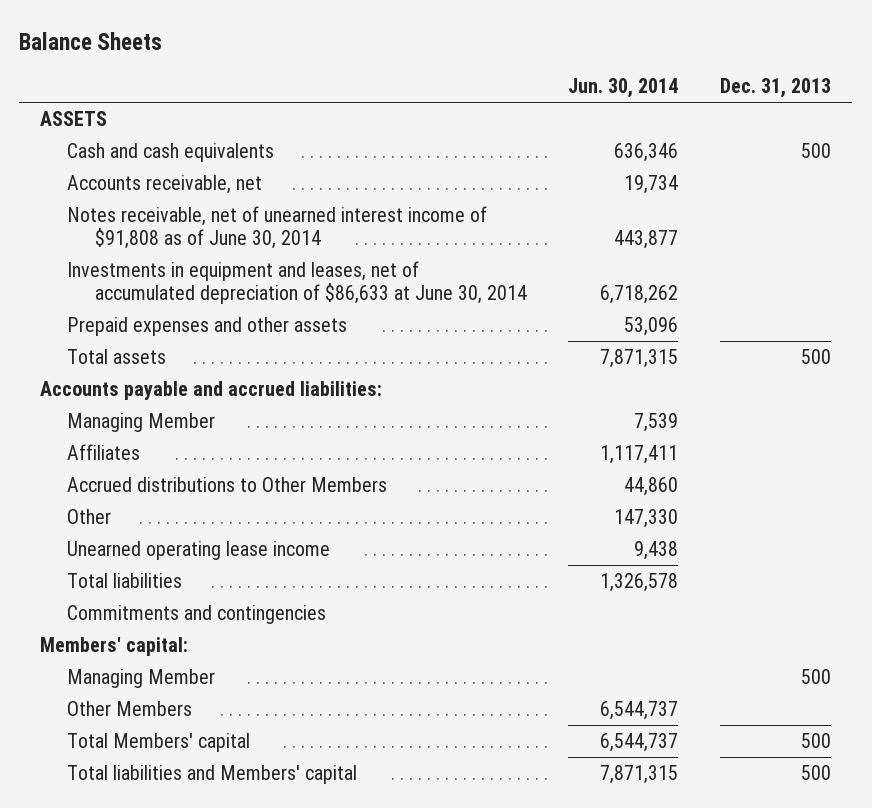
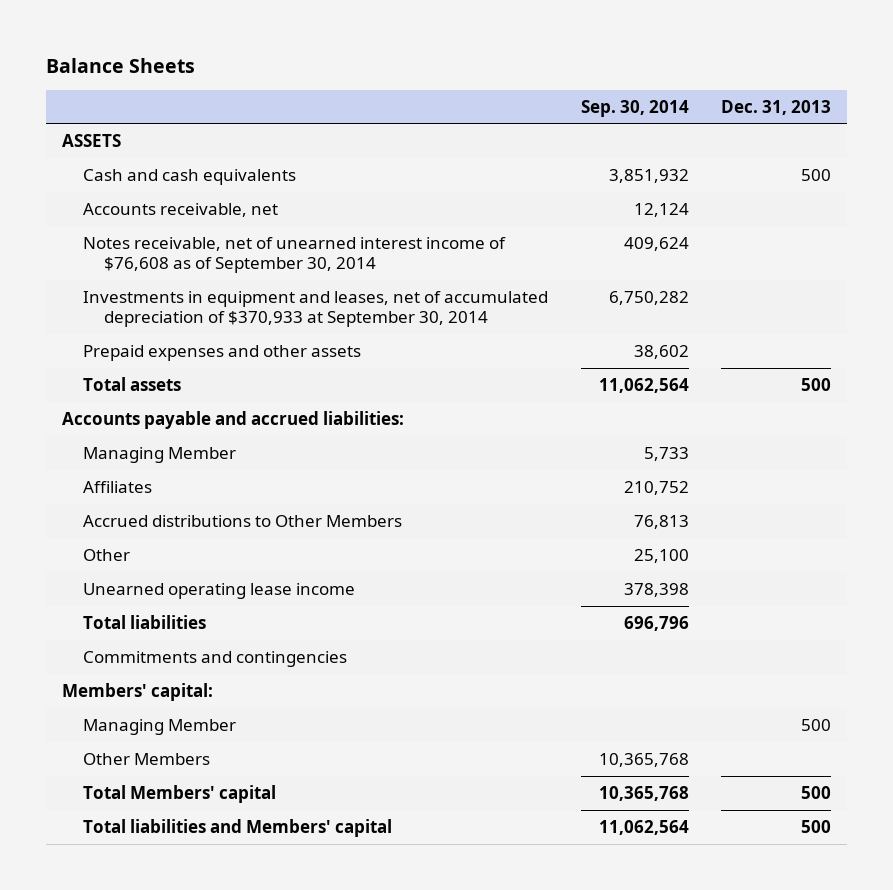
[568,78,679,99] Jun. 30, 2014 -> none
none -> [580,99,689,117] Sep. 30, 2014
[67,205,488,250] Notes receivable, net of unearned interest income of $91,808 as of June 30, 2014 -> [83,237,507,274] Notes receivable, net of unearned interest income of $76,608 as of September 30, 2014
[67,260,527,305] Investments in equipment and leases, net of accumulated depreciation of $86,633 at June 30, 2014 -> [83,291,549,328] Investments in equipment and leases, net of accumulated depreciation of $370,933 at September 30, 2014

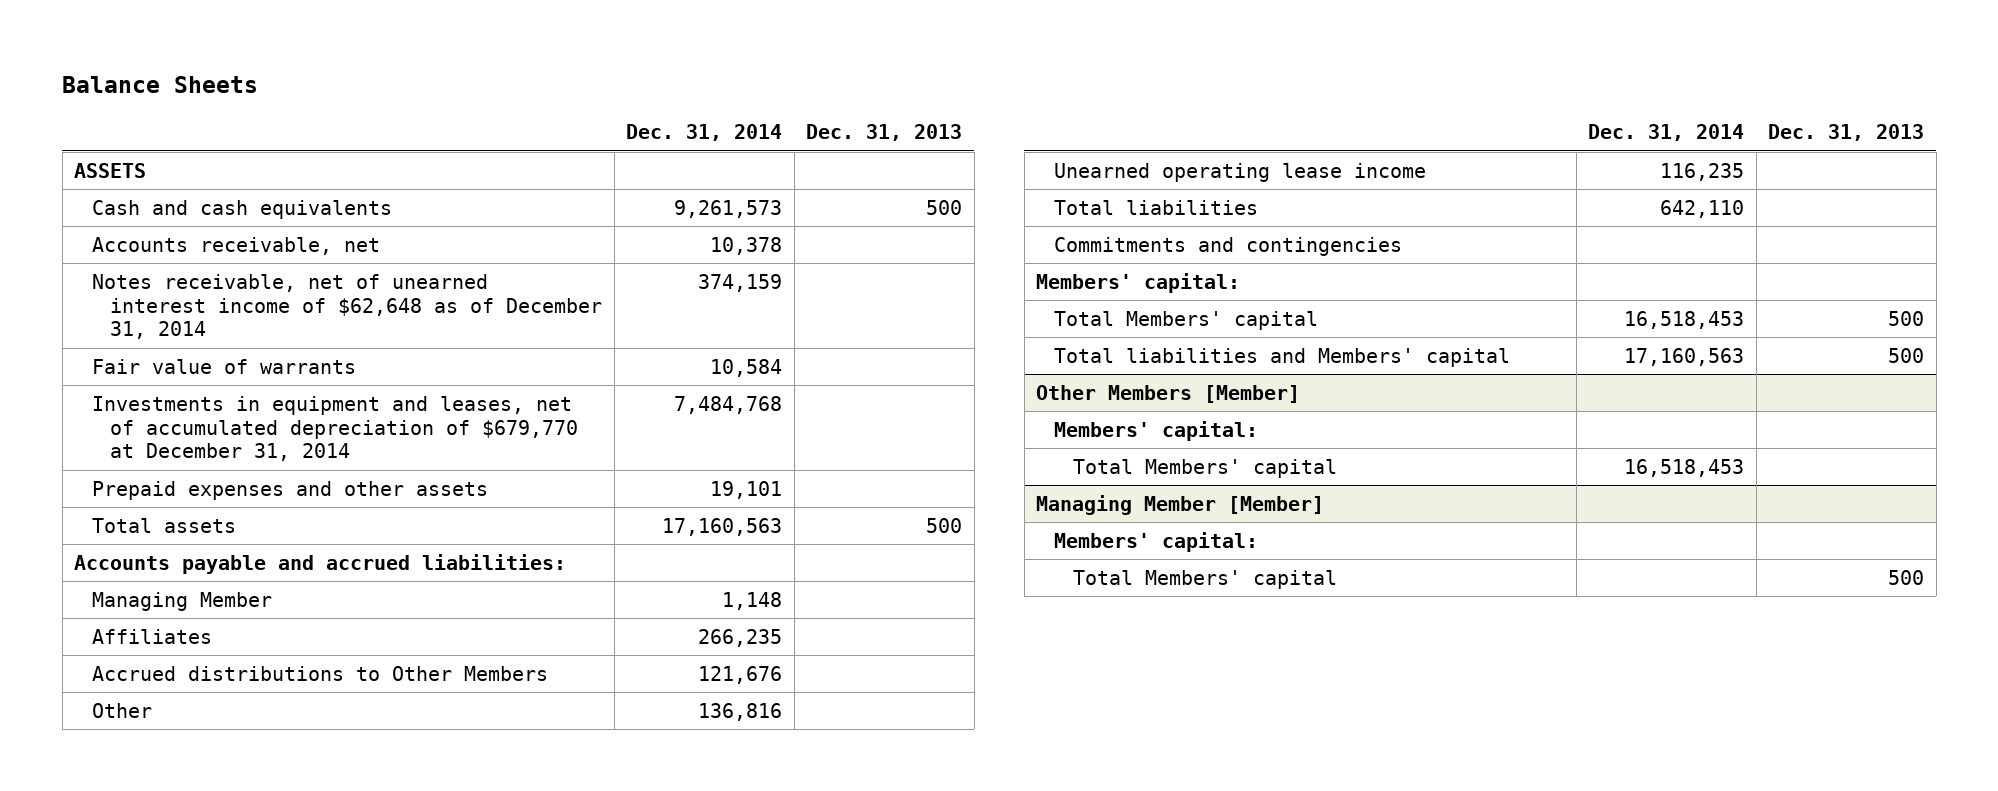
[580,99,689,117] Sep. 30, 2014 -> none
none -> [626,124,783,142] Dec. 31, 2014
[83,237,507,274] Notes receivable, net of unearned interest income of $76,608 as of September 30, 2014 -> [92,274,603,340] Notes receivable, net of unearned interest income of $62,648 as of December 31, 2014
none -> [92,359,357,375] Fair value of warrants
[83,291,549,328] Investments in equipment and leases, net of accumulated depreciation of $370,933 at September 30, 2014 -> [92,396,579,462] Investments in equipment and leases, net of accumulated depreciation of $679,770 at December 31, 2014
[83,719,237,736] Managing Member -> none
[83,753,211,766] Other Members -> none
none -> [1036,385,1301,404] Other Members [Member]
none -> [1054,421,1259,442] Members' capital:
none -> [1072,459,1337,479] Total Members' capital
none -> [1036,495,1325,516] Managing Member [Member]
none -> [1054,532,1259,553] Members' capital:
none -> [1072,570,1337,590] Total Members' capital

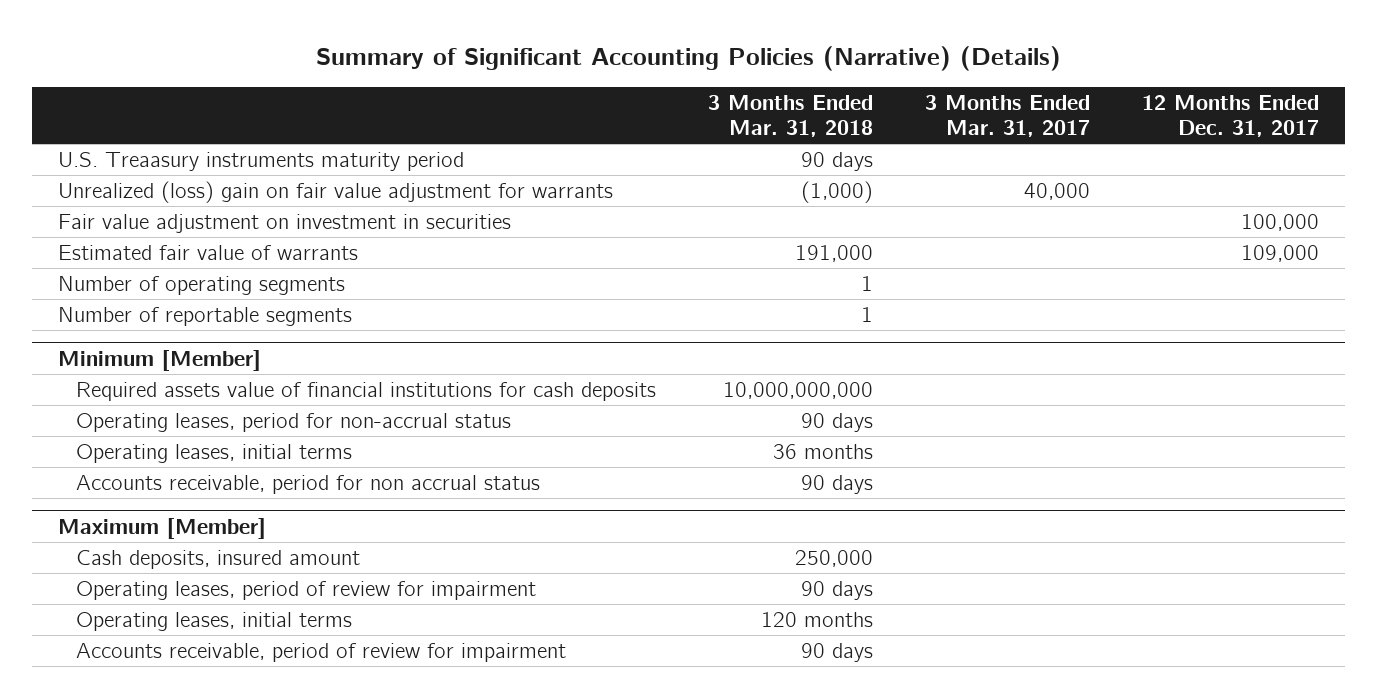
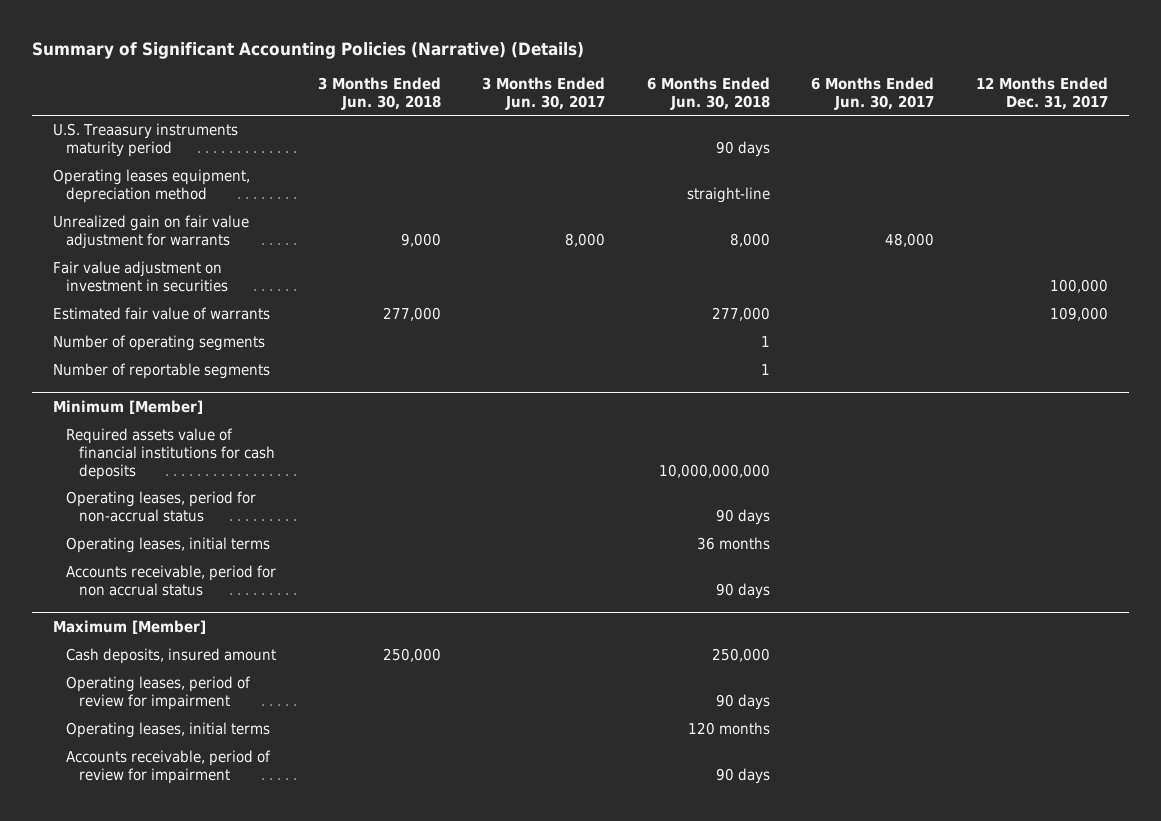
[708,94,874,137] 3 Months Ended Mar. 31, 2018 -> none
[925,94,1091,137] 3 Months Ended Mar. 31, 2017 -> none
none -> [317,77,441,110] 3 Months Ended Jun. 30, 2018
none -> [482,77,606,110] 3 Months Ended Jun. 30, 2017
none -> [646,77,770,110] 6 Months Ended Jun. 30, 2018
none -> [811,77,935,110] 6 Months Ended Jun. 30, 2017
none -> [53,169,251,204] Operating leases equipment, depreciation method
[57,180,613,203] Unrealized (loss) gain on fair value adjustment for warrants -> [53,215,250,250] Unrealized gain on fair value adjustment for warrants

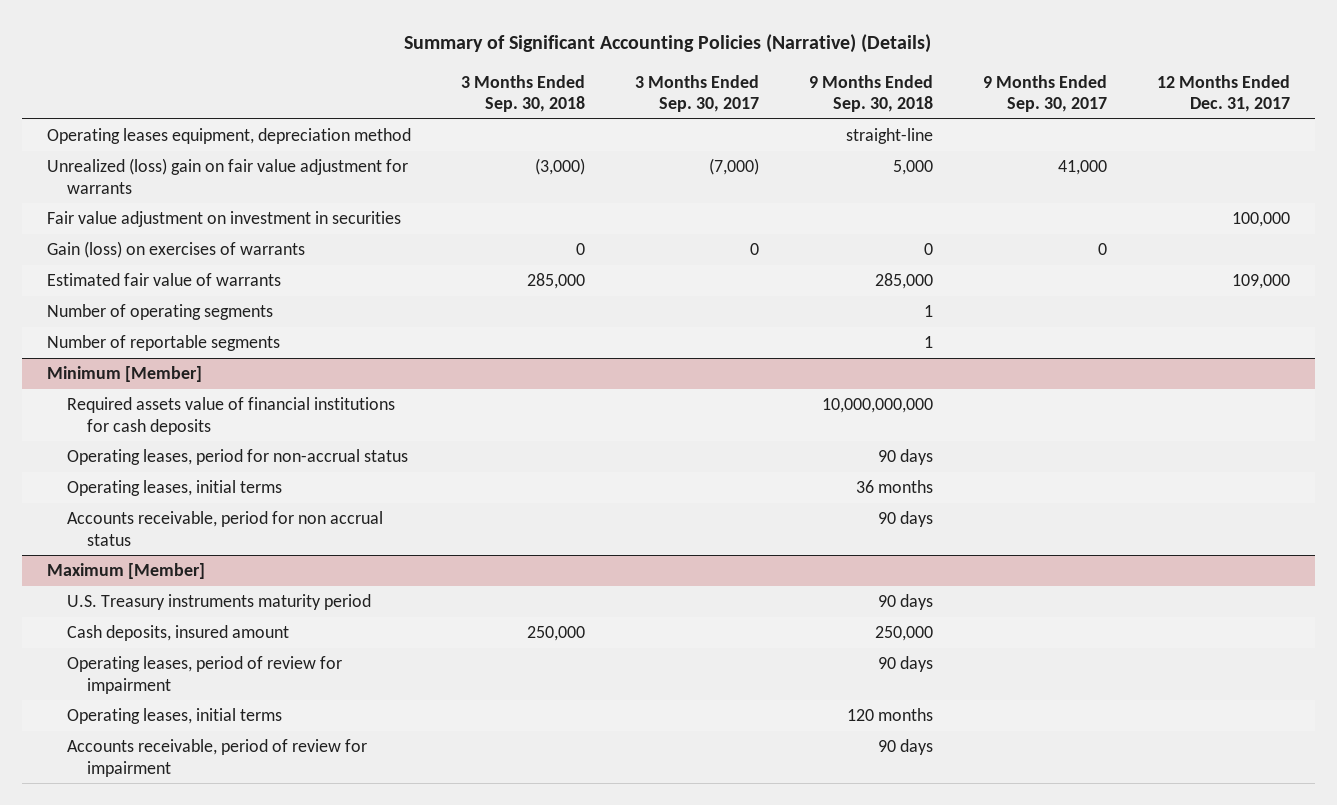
[317,77,441,110] 3 Months Ended Jun. 30, 2018 -> none
[482,77,606,110] 3 Months Ended Jun. 30, 2017 -> none
[646,77,770,110] 6 Months Ended Jun. 30, 2018 -> none
[811,77,935,110] 6 Months Ended Jun. 30, 2017 -> none
none -> [460,74,585,113] 3 Months Ended Sep. 30, 2018
none -> [634,74,759,113] 3 Months Ended Sep. 30, 2017
none -> [808,74,933,113] 9 Months Ended Sep. 30, 2018
none -> [982,74,1107,113] 9 Months Ended Sep. 30, 2017
[53,123,239,158] U.S. Treaasury instruments maturity period -> none
[53,215,250,250] Unrealized gain on fair value adjustment for warrants -> [46,157,408,194] Unrealized (loss) gain on fair value adjustment for warrants
none -> [46,240,305,258] Gain (loss) on exercises of warrants
none -> [66,593,371,610] U.S. Treasury instruments maturity period

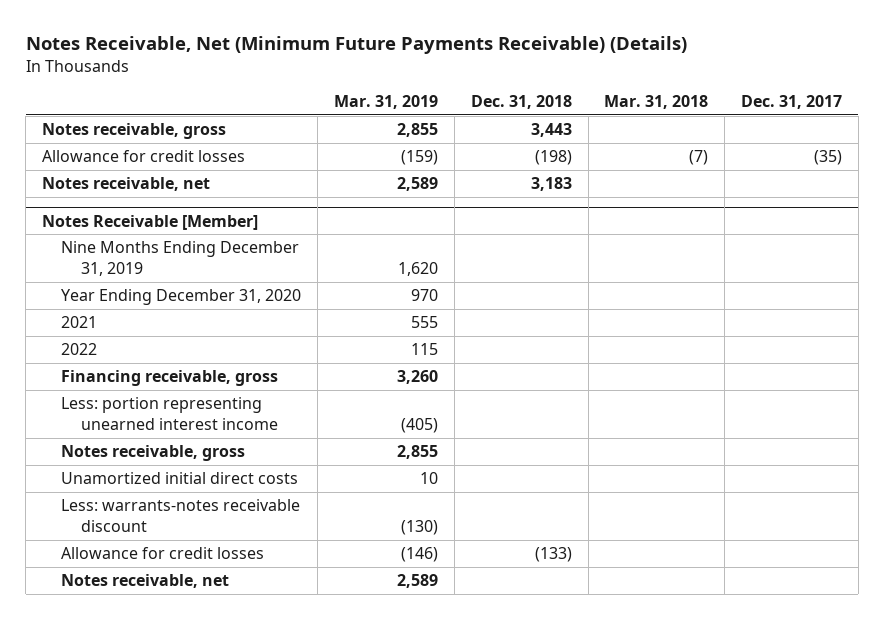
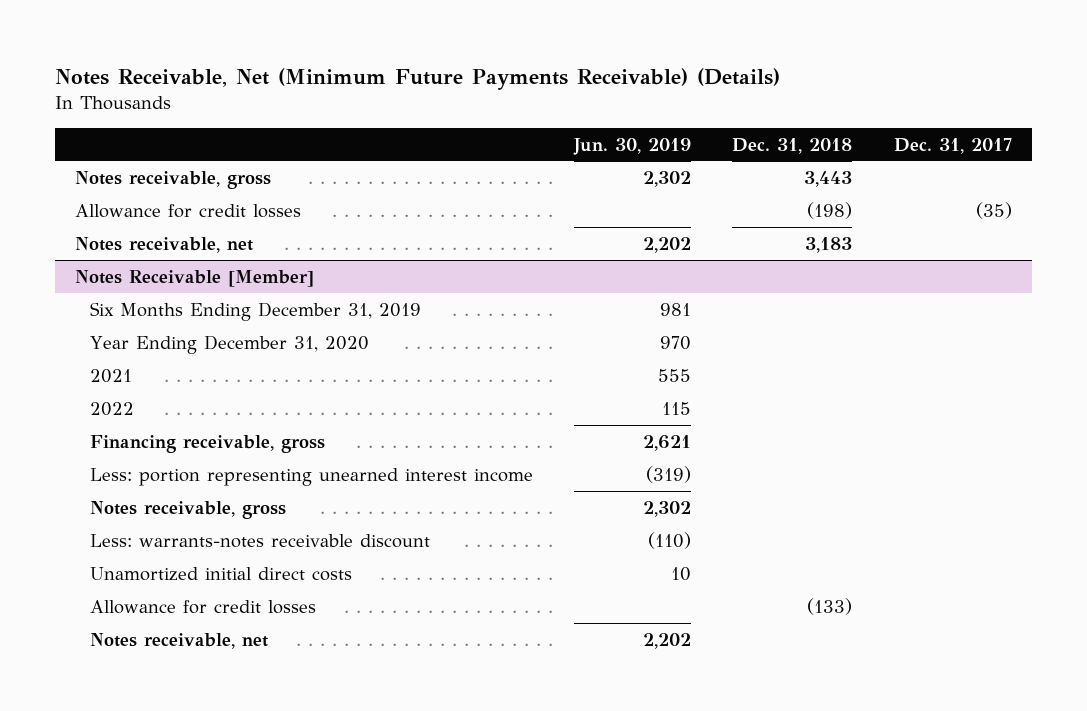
[334,95,439,110] Mar. 31, 2019 -> none
[604,95,709,110] Mar. 31, 2018 -> none
none -> [573,137,692,155] Jun. 30, 2019
[61,241,300,276] Nine Months Ending December 31, 2019 -> [89,301,421,321] Six Months Ending December 31, 2019
[61,472,299,485] Unamortized initial direct costs -> [89,566,352,581] Unamortized initial direct costs

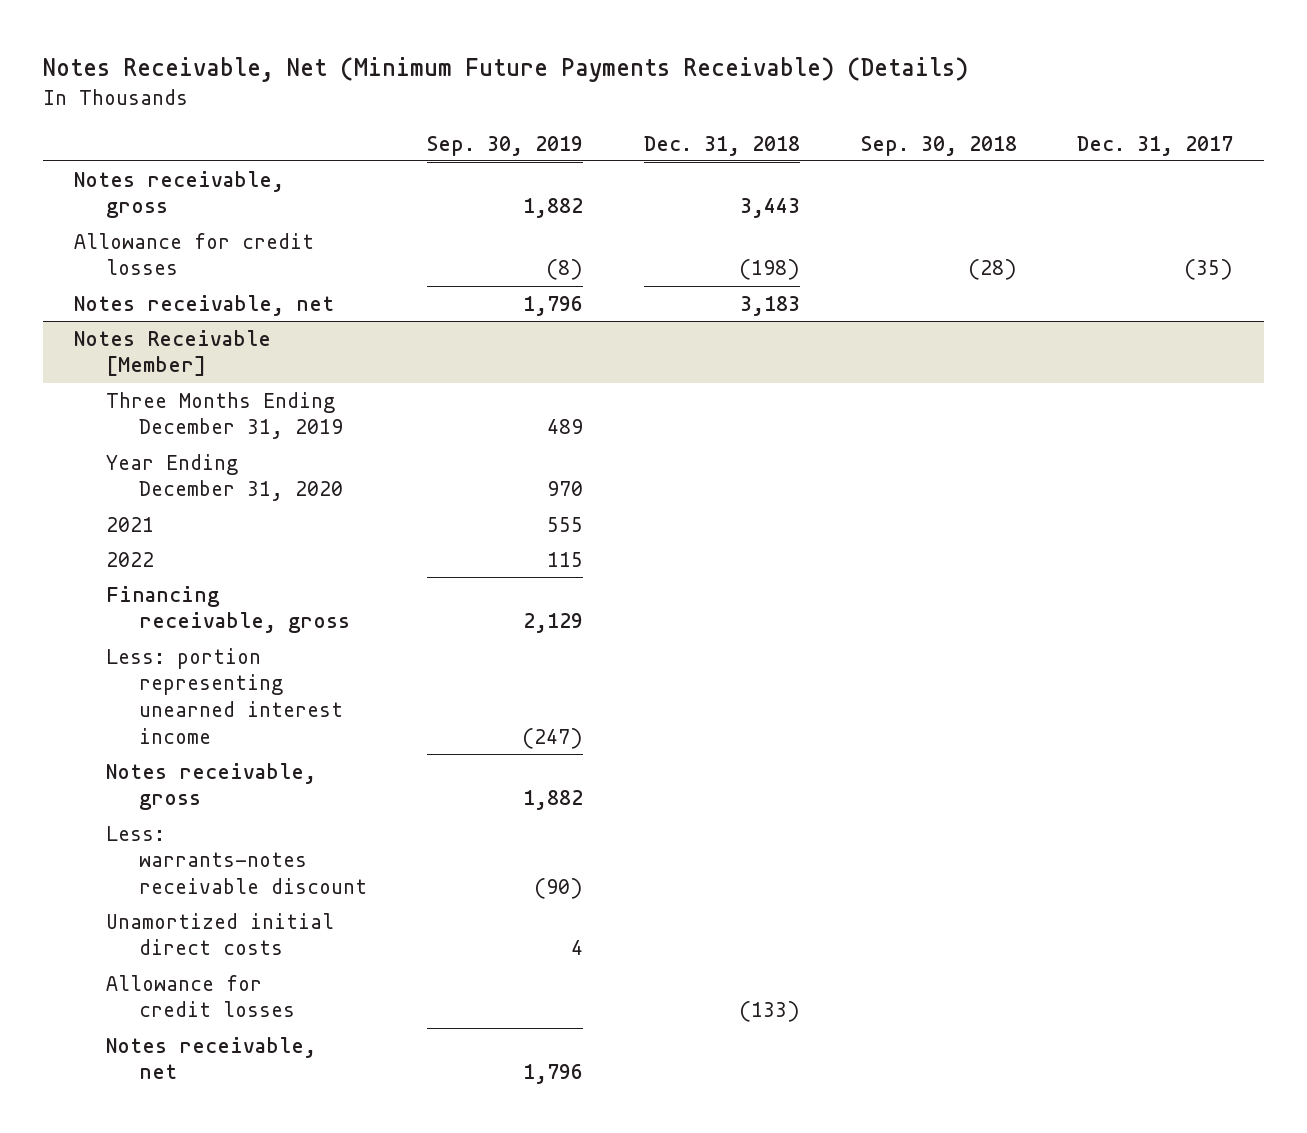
[573,137,692,155] Jun. 30, 2019 -> none
none -> [427,135,584,156] Sep. 30, 2019
none -> [860,135,1017,156] Sep. 30, 2018
[89,301,421,321] Six Months Ending December 31, 2019 -> [106,391,343,440] Three Months Ending December 31, 2019

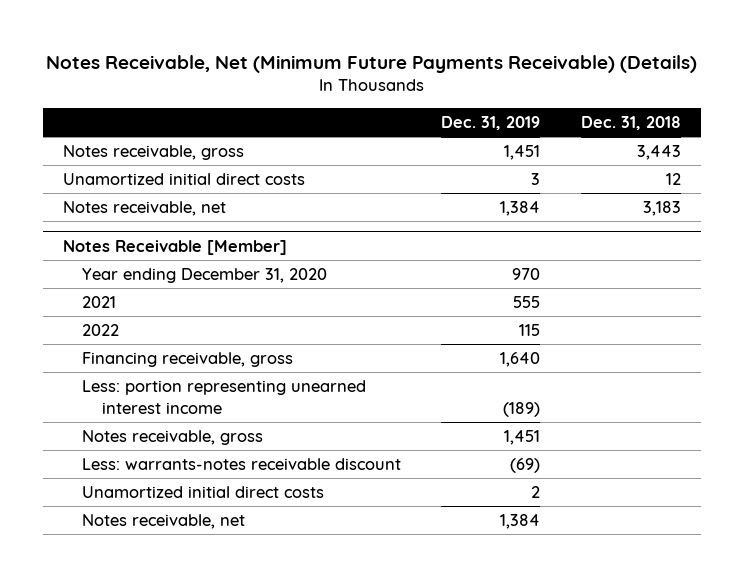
[427,135,584,156] Sep. 30, 2019 -> none
[860,135,1017,156] Sep. 30, 2018 -> none
[1077,135,1234,156] Dec. 31, 2017 -> none
none -> [441,115,541,130] Dec. 31, 2019
[73,232,314,276] Allowance for credit losses -> none
none -> [62,173,305,186] Unamortized initial direct costs
[106,391,343,440] Three Months Ending December 31, 2019 -> none
[106,453,343,502] Year Ending December 31, 2020 -> [82,268,328,284] Year ending December 31, 2020
[106,974,295,1018] Allowance for credit losses -> none

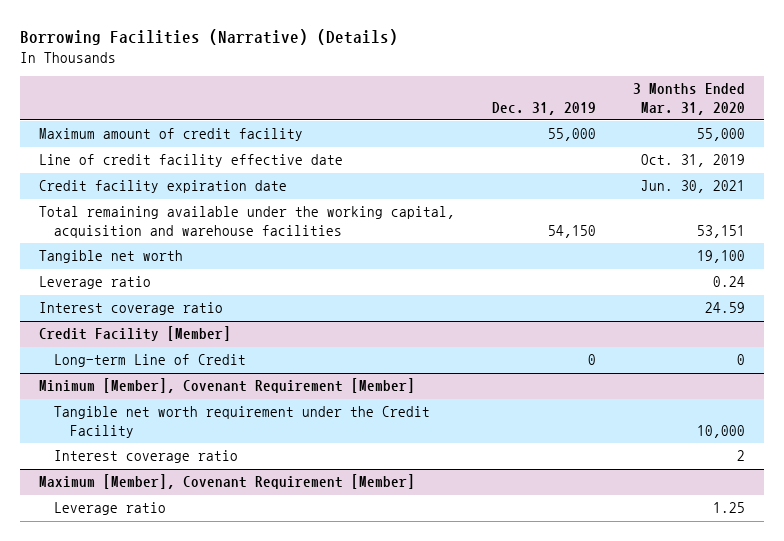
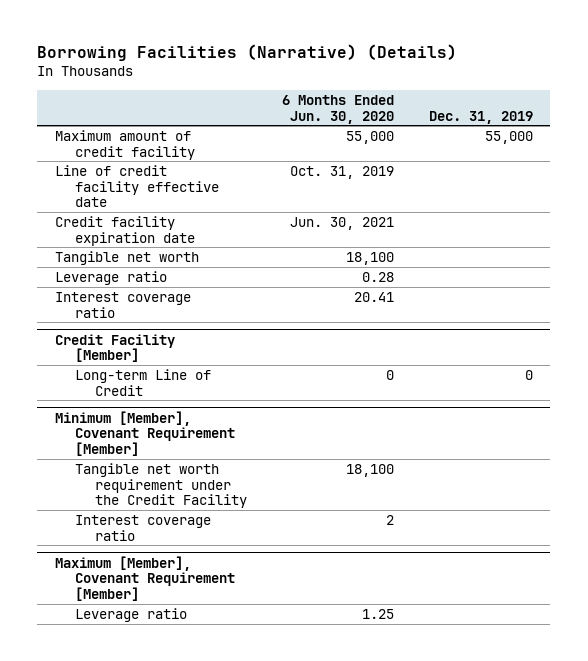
[633,83,746,115] 3 Months Ended Mar. 31, 2020 -> none
none -> [281,94,394,124] 6 Months Ended Jun. 30, 2020
[38,206,455,238] Total remaining available under the working capital, acquisition and warehouse facilities -> none

